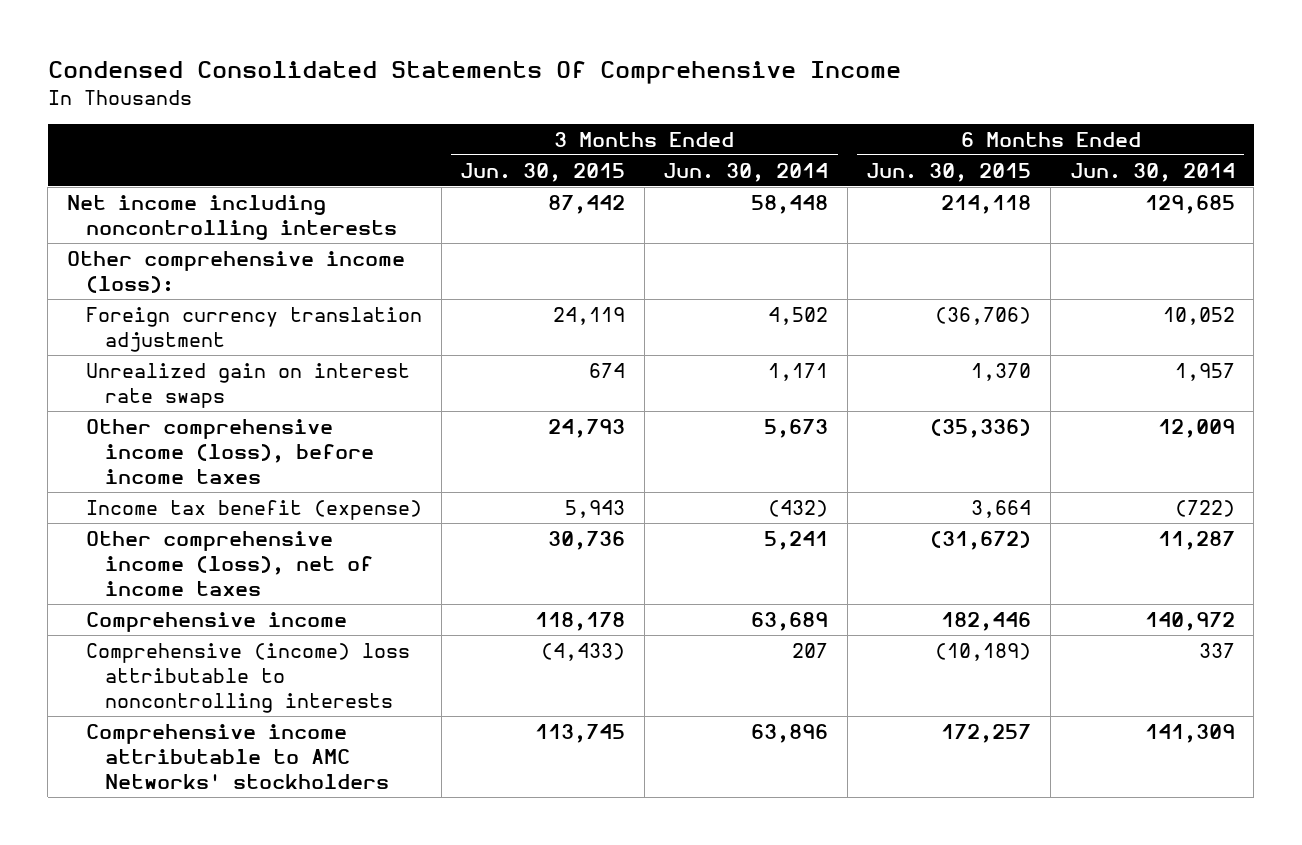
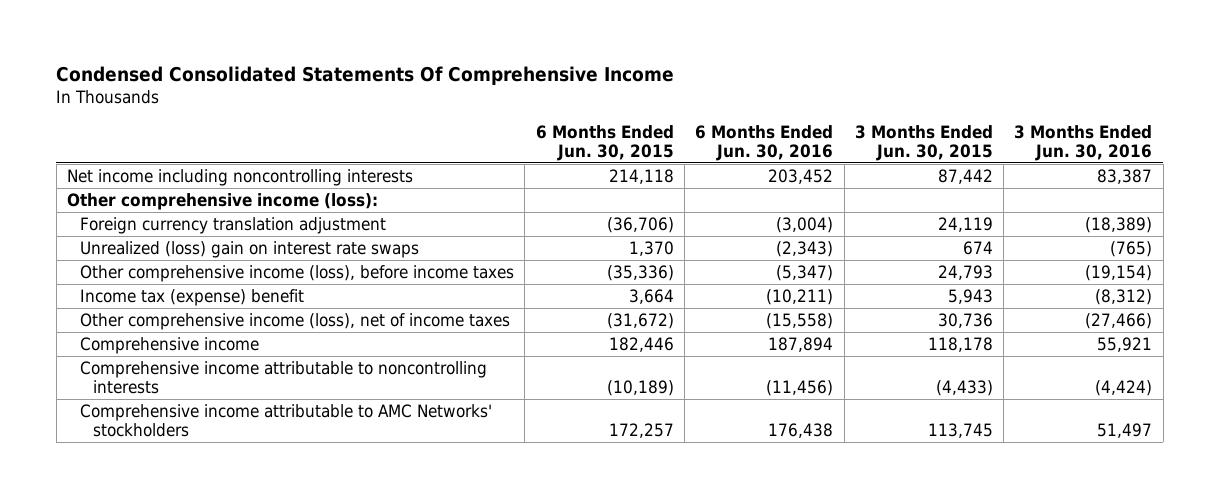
[663,162,829,182] Jun. 30, 2014 -> none
[1069,162,1235,182] Jun. 30, 2014 -> none
none -> [695,124,834,161] 6 Months Ended Jun. 30, 2016
none -> [1014,124,1153,161] 3 Months Ended Jun. 30, 2016
[86,362,411,409] Unrealized gain on interest rate swaps -> [80,240,420,258] Unrealized (loss) gain on interest rate swaps
[86,499,423,520] Income tax benefit (expense) -> [80,288,305,306] Income tax (expense) benefit
[86,642,411,714] Comprehensive (income) loss attributable to noncontrolling interests -> [80,360,488,394] Comprehensive income attributable to noncontrolling interests

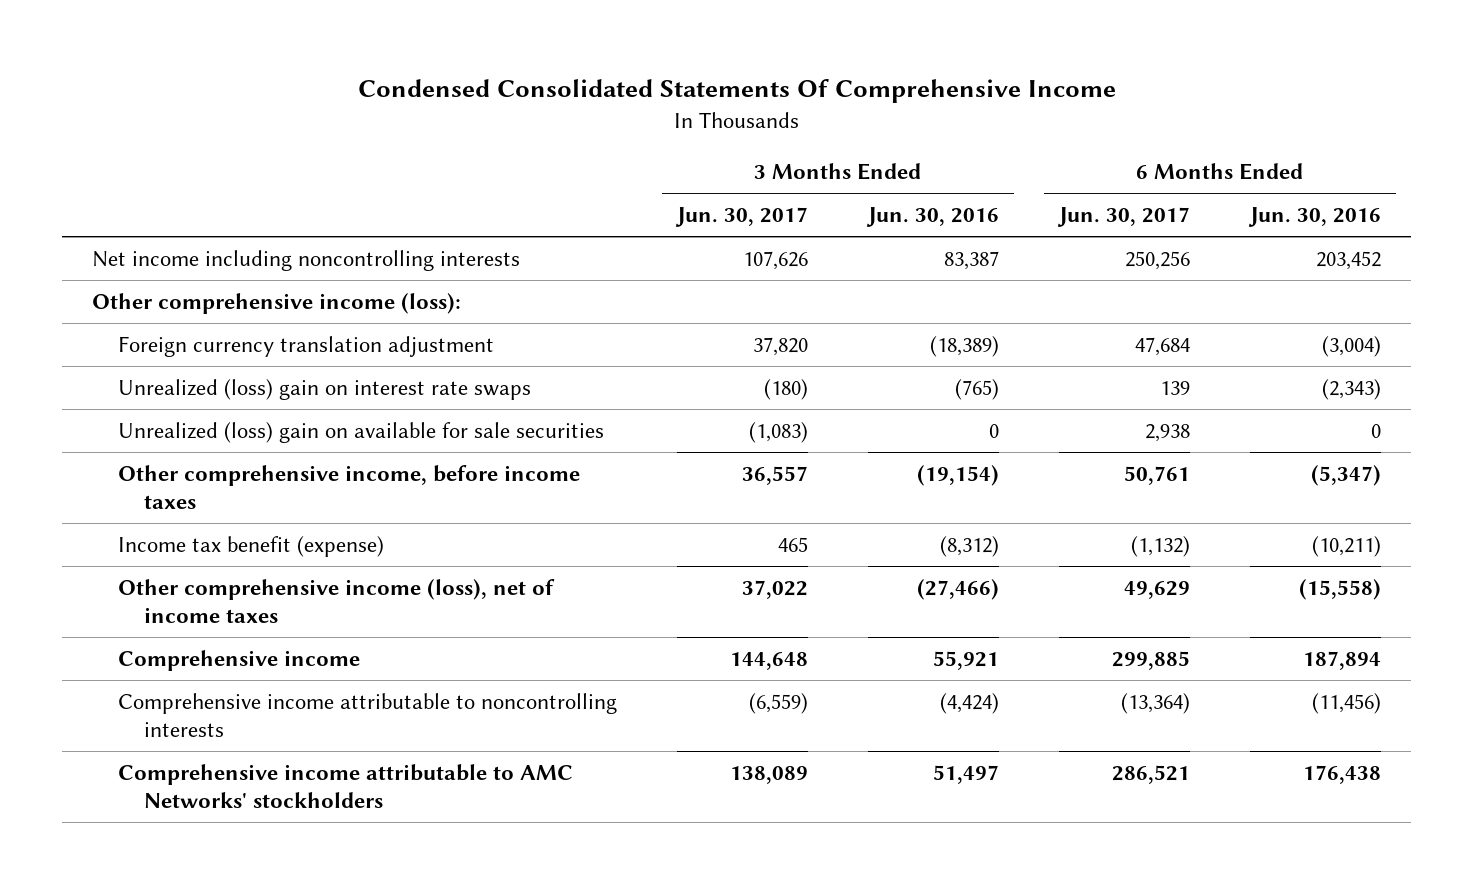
[535,124,674,161] 6 Months Ended Jun. 30, 2015 -> none
[854,124,993,161] 3 Months Ended Jun. 30, 2015 -> none
none -> [675,207,809,228] Jun. 30, 2017
none -> [1057,207,1191,228] Jun. 30, 2017
none -> [118,421,605,443] Unrealized (loss) gain on available for sale securities
[80,264,515,282] Other comprehensive income (loss), before income taxes -> [118,464,581,510] Other comprehensive income, before income taxes
[80,288,305,306] Income tax (expense) benefit -> [118,535,385,557] Income tax benefit (expense)

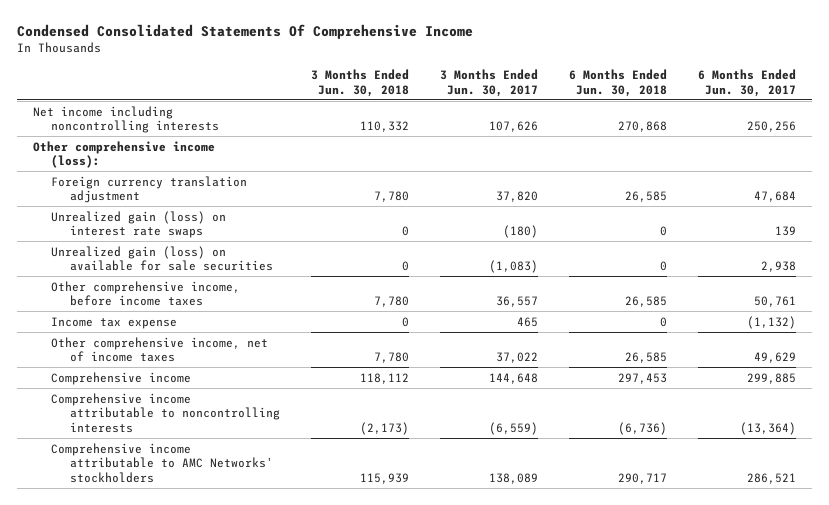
[866,207,1000,228] Jun. 30, 2016 -> none
[1248,207,1382,228] Jun. 30, 2016 -> none
none -> [310,69,409,97] 3 Months Ended Jun. 30, 2018
none -> [569,69,668,97] 6 Months Ended Jun. 30, 2018
[118,378,532,400] Unrealized (loss) gain on interest rate swaps -> [51,210,227,239] Unrealized gain (loss) on interest rate swaps
[118,421,605,443] Unrealized (loss) gain on available for sale securities -> [51,245,273,272] Unrealized gain (loss) on available for sale securities
[118,535,385,557] Income tax benefit (expense) -> [51,316,178,329] Income tax expense
[118,578,556,624] Other comprehensive income (loss), net of income taxes -> [51,336,269,363] Other comprehensive income, net of income taxes

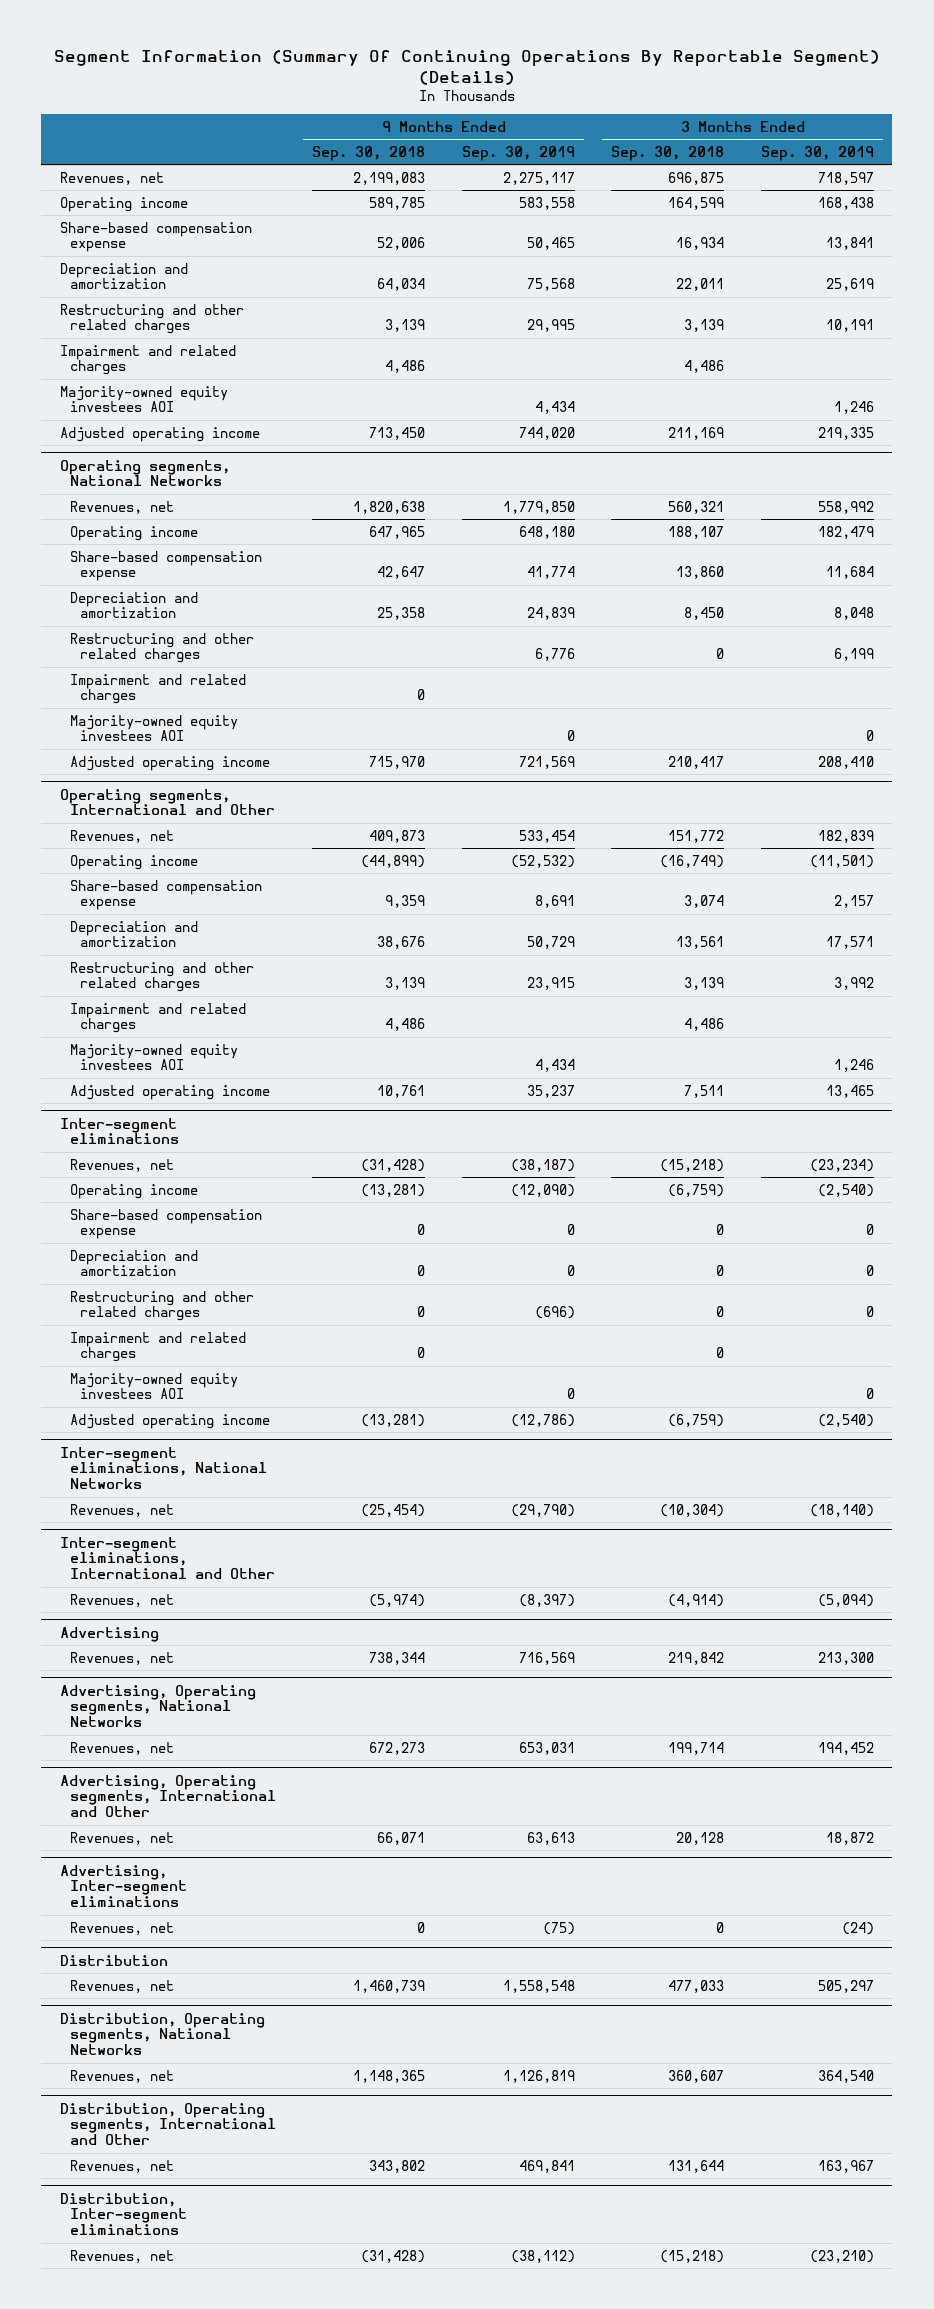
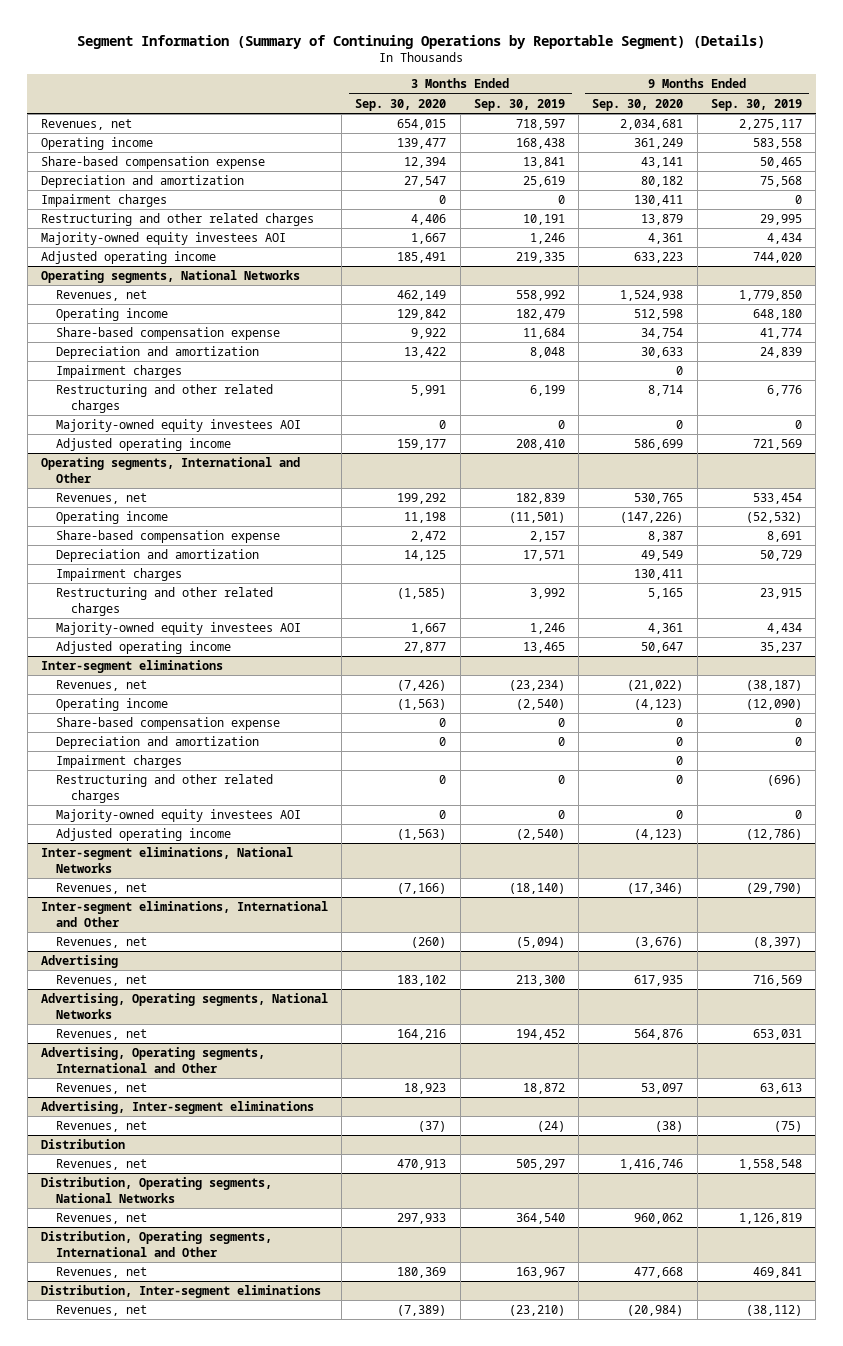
[53,50,880,85] Segment Information (Summary Of Continuing Operations By Reportable Segment) (Details) -> [77,34,766,49] Segment Information (Summary of Continuing Operations by Reportable Segment) (Details)
[312,145,426,161] Sep. 30, 2018 -> none
[611,145,725,161] Sep. 30, 2018 -> none
none -> [355,98,447,111] Sep. 30, 2020
none -> [592,98,684,111] Sep. 30, 2020
none -> [40,194,167,208] Impairment charges
[59,344,236,376] Impairment and related charges -> none
none -> [55,365,182,379] Impairment charges
[69,673,246,705] Impairment and related charges -> none
none -> [55,568,182,582] Impairment charges
[69,1002,246,1034] Impairment and related charges -> none
none -> [55,755,182,769] Impairment charges
[69,1331,246,1363] Impairment and related charges -> none

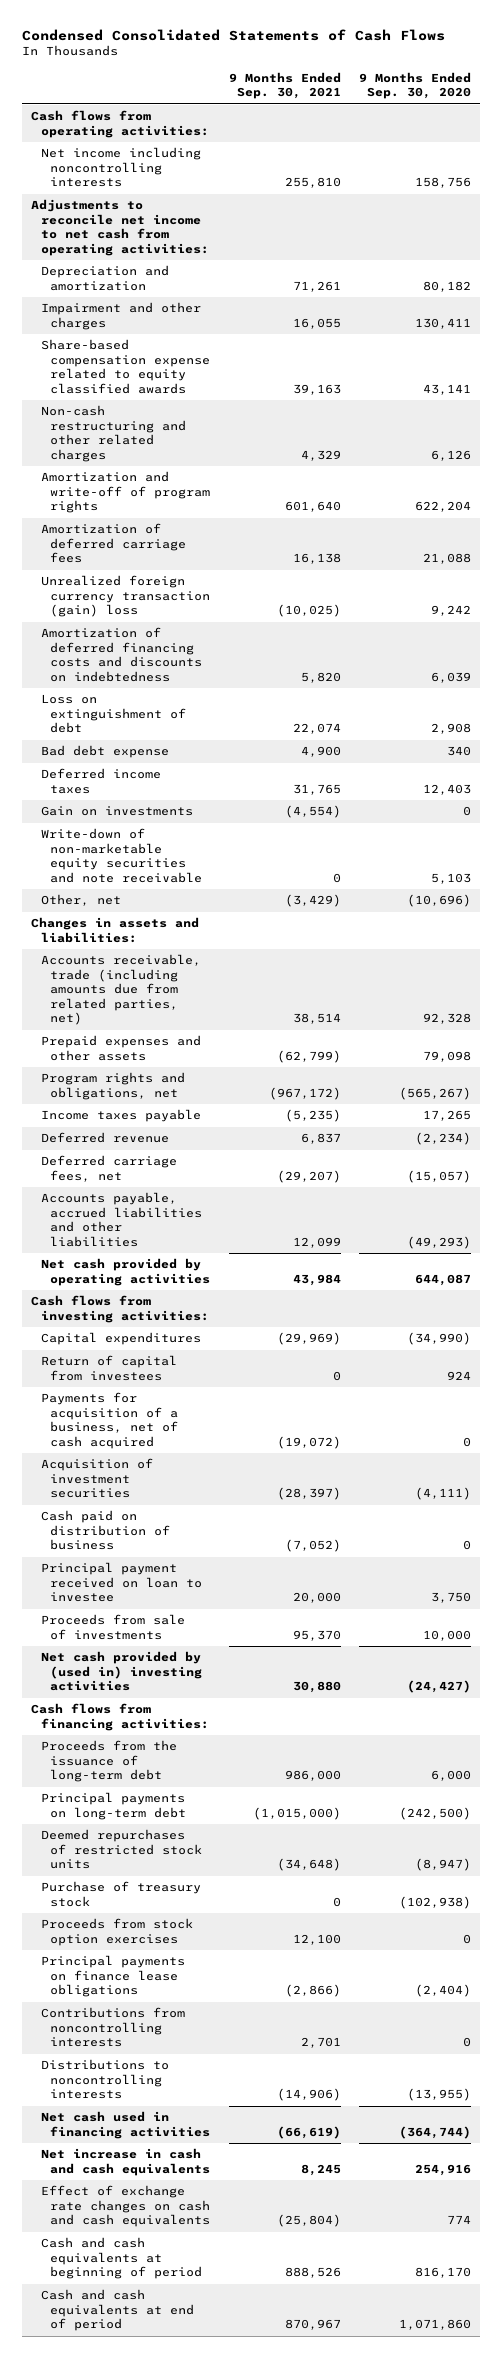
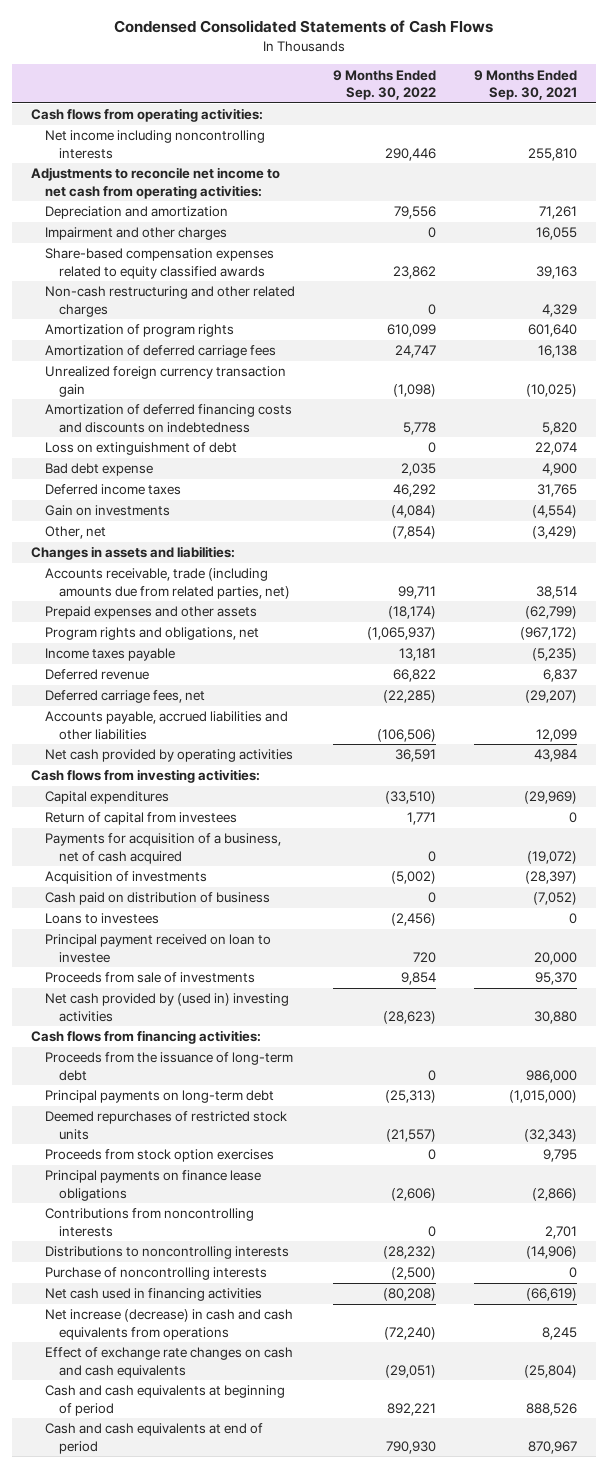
[358,72,471,100] 9 Months Ended Sep. 30, 2020 -> none
none -> [332,69,436,100] 9 Months Ended Sep. 30, 2022
[40,339,211,394] Share-based compensation expense related to equity classified awards -> [44,248,274,279] Share-based compensation expenses related to equity classified awards
[40,471,211,514] Amortization and write-off of program rights -> [44,324,234,338] Amortization of program rights
[40,575,211,618] Unrealized foreign currency transaction (gain) loss -> [44,366,286,397] Unrealized foreign currency transaction gain
[40,828,203,883] Write-down of non-marketable equity securities and note receivable -> none
[40,1458,153,1499] Acquisition of investment securities -> [44,871,207,885] Acquisition of investments
none -> [44,913,159,925] Loans to investees
[40,1881,201,1907] Purchase of treasury stock -> none
[276,1858,341,1872] (34,648) -> [523,1128,577,1142] (32,343)
[292,1933,341,1945] 12,100 -> [542,1149,577,1163] 9,795
none -> [44,1267,267,1281] Purchase of noncontrolling interests
[40,2148,211,2176] Net increase in cash and cash equivalents -> [44,1309,293,1340] Net increase (decrease) in cash and cash equivalents from operations

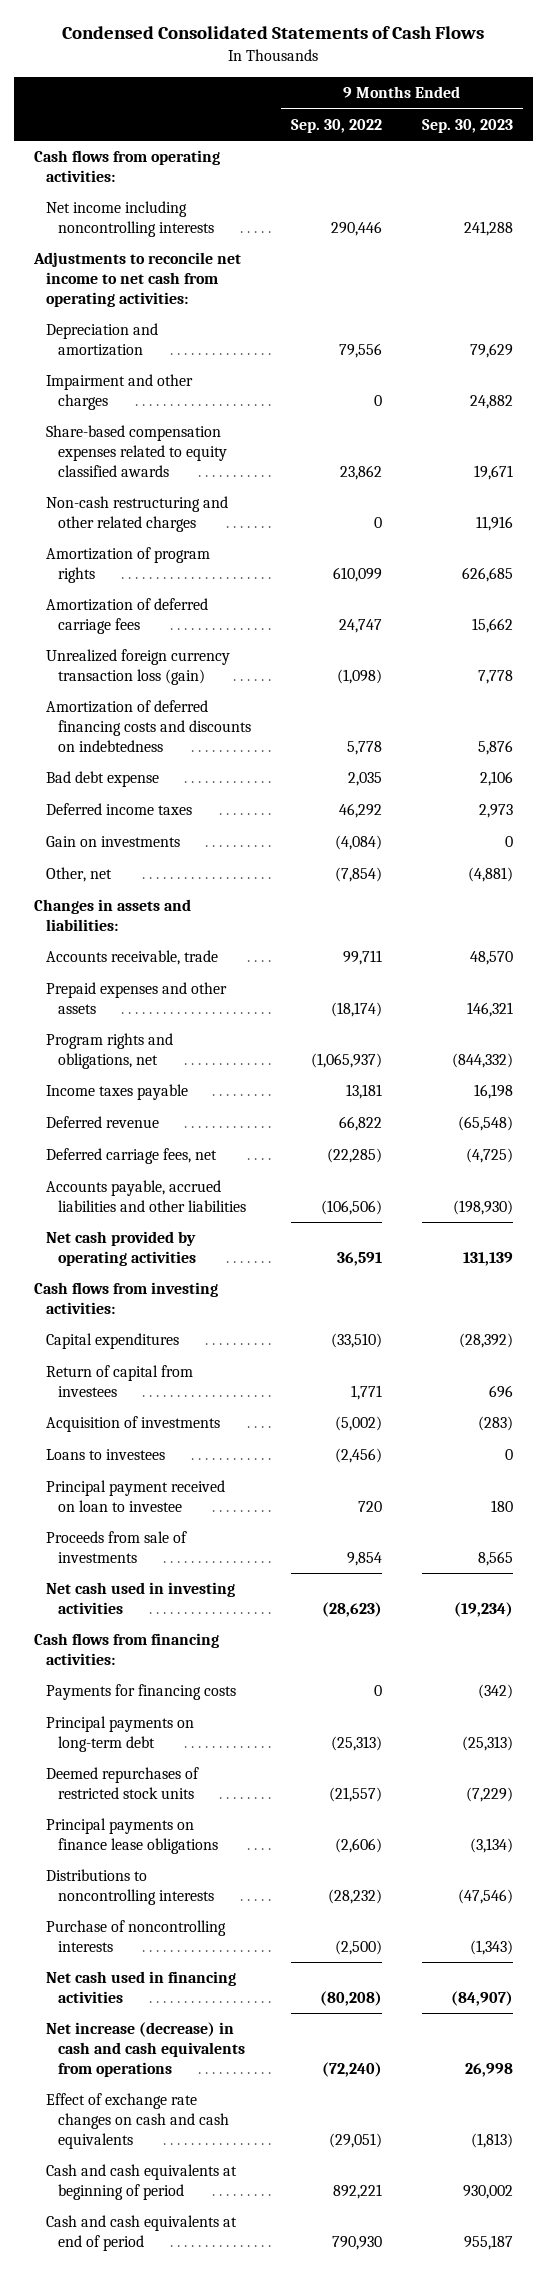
[473,69,577,100] 9 Months Ended Sep. 30, 2021 -> none
none -> [421,118,513,133] Sep. 30, 2023
[44,366,286,397] Unrealized foreign currency transaction gain -> [45,649,230,686] Unrealized foreign currency transaction loss (gain)
[44,442,237,456] Loss on extinguishment of debt -> none
[44,568,291,599] Accounts receivable, trade (including amounts due from related parties, net) -> [45,950,218,966] Accounts receivable, trade
[44,833,281,864] Payments for acquisition of a business, net of cash acquired -> none
[44,892,270,906] Cash paid on distribution of business -> none
[44,993,289,1022] Net cash provided by (used in) investing activities -> [45,1582,235,1615] Net cash used in investing activities
[44,1052,293,1081] Proceeds from the issuance of long-term debt -> none
none -> [45,1684,236,1701] Payments for financing costs
[44,1149,274,1163] Proceeds from stock option exercises -> none
[44,1208,254,1237] Contributions from noncontrolling interests -> none

